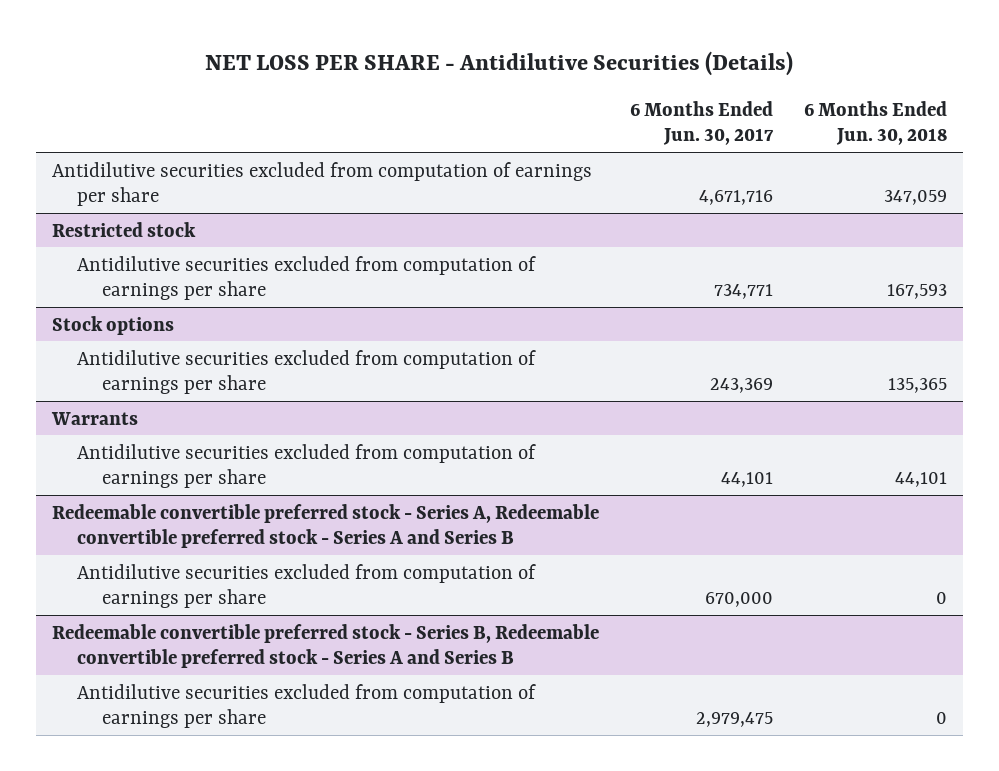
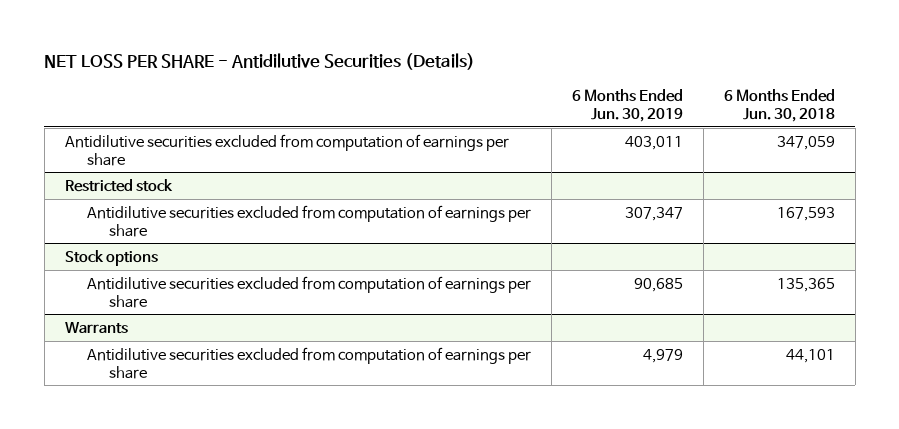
[629,100,774,146] 6 Months Ended Jun. 30, 2017 -> none
none -> [571,88,683,122] 6 Months Ended Jun. 30, 2019
[51,503,599,549] Redeemable convertible preferred stock - Series A, Redeemable convertible preferred stock - Series A and Series B -> none
[76,563,536,609] Antidilutive securities excluded from computation of earnings per share -> none
[51,623,599,669] Redeemable convertible preferred stock - Series B, Redeemable convertible preferred stock - Series A and Series B -> none
[76,683,536,729] Antidilutive securities excluded from computation of earnings per share -> none

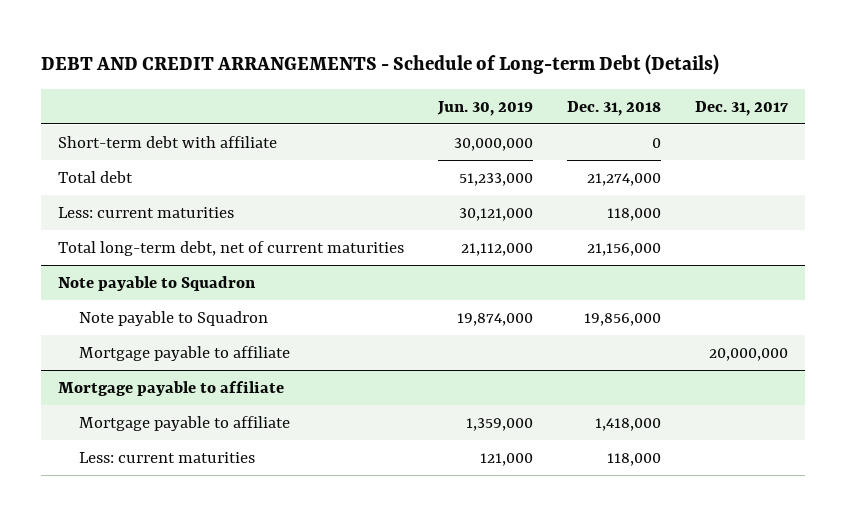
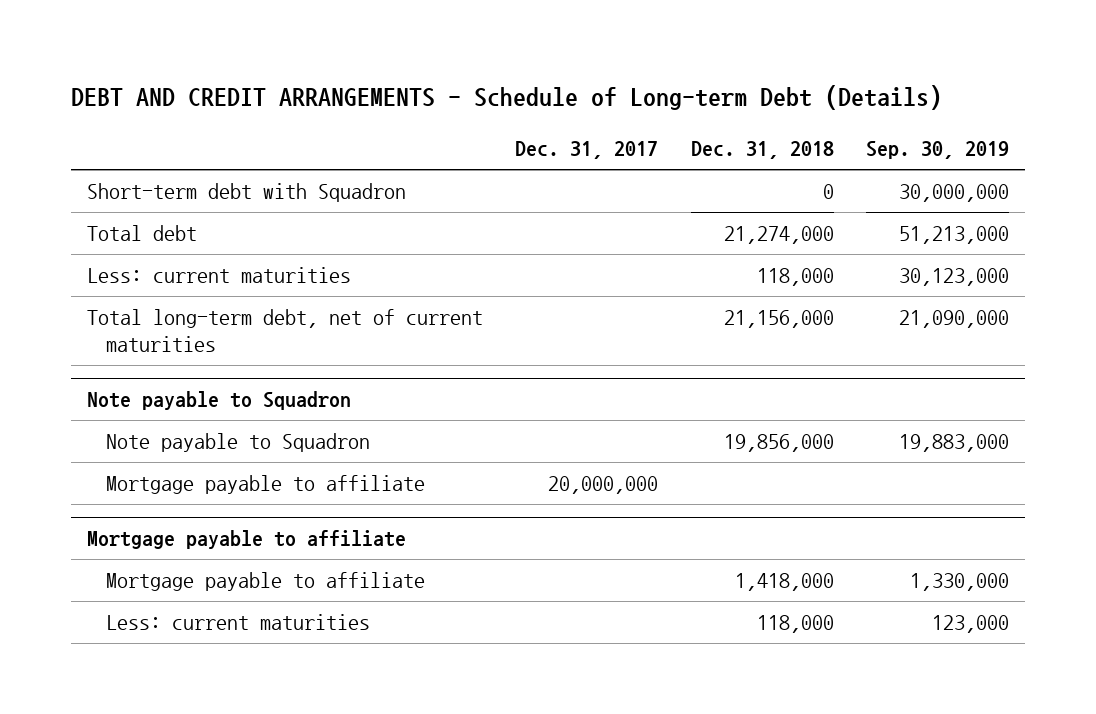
[437,100,534,116] Jun. 30, 2019 -> none
none -> [865,141,1009,160] Sep. 30, 2019
[57,135,277,148] Short-term debt with affiliate -> [87,182,407,202] Short-term debt with Squadron

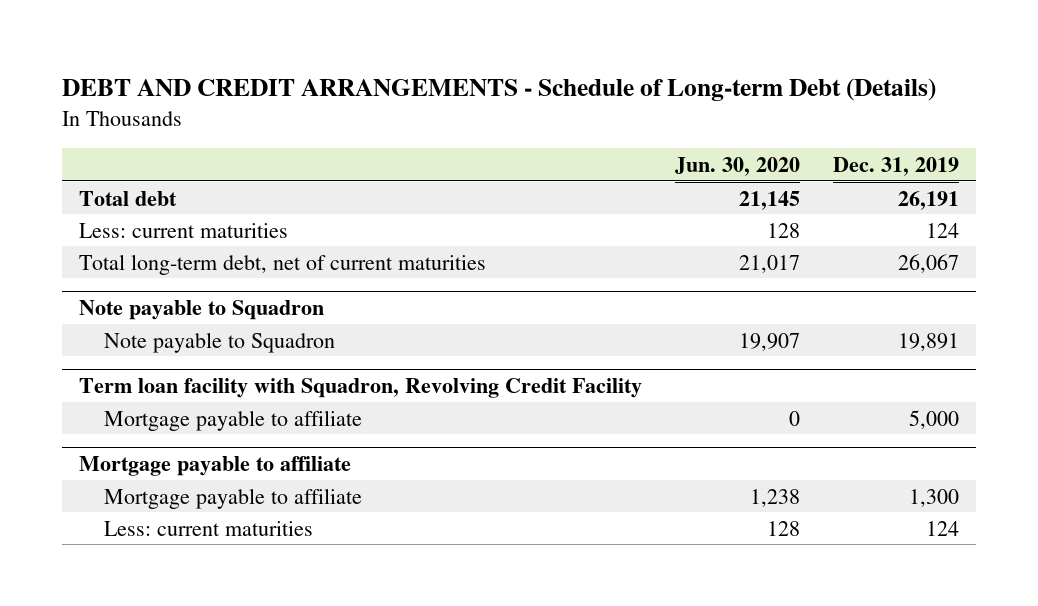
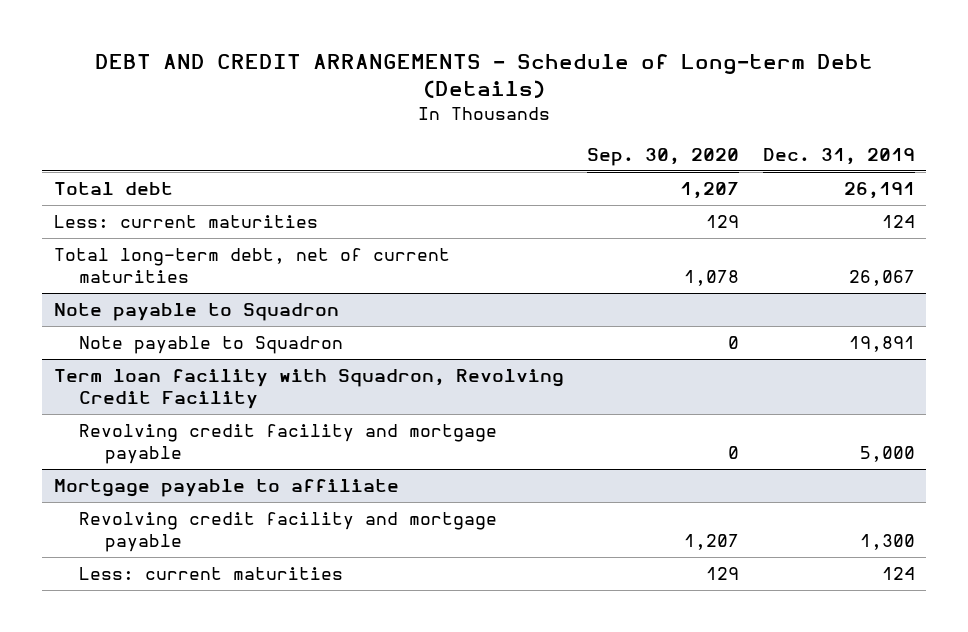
[675,156,801,176] Jun. 30, 2020 -> none
none -> [587,147,740,166] Sep. 30, 2020
[104,409,363,431] Mortgage payable to affiliate -> [79,424,498,465] Revolving credit facility and mortgage payable
[104,487,363,509] Mortgage payable to affiliate -> [79,512,498,553] Revolving credit facility and mortgage payable

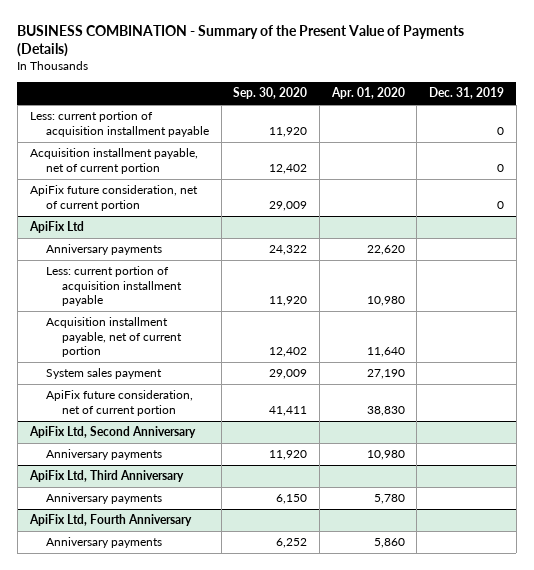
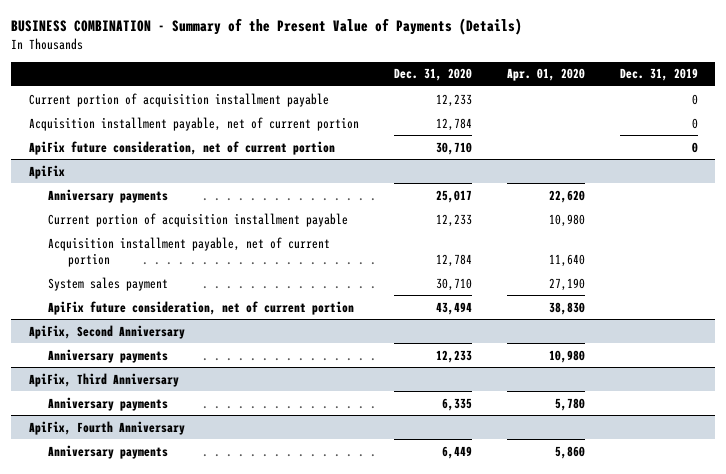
[233,87,308,100] Sep. 30, 2020 -> none
none -> [393,68,472,82] Dec. 31, 2020
[29,111,209,137] Less: current portion of acquisition installment payable -> [28,92,329,107] Current portion of acquisition installment payable
[28,221,84,234] ApiFix Ltd -> [28,164,65,179] ApiFix
[45,266,183,307] Less: current portion of acquisition installment payable -> [48,212,349,227] Current portion of acquisition installment payable
[28,426,196,439] ApiFix Ltd, Second Anniversary -> [28,324,185,339] ApiFix, Second Anniversary
[28,470,184,483] ApiFix Ltd, Third Anniversary -> [28,372,179,387] ApiFix, Third Anniversary
[28,514,192,527] ApiFix Ltd, Fourth Anniversary -> [28,420,185,435] ApiFix, Fourth Anniversary

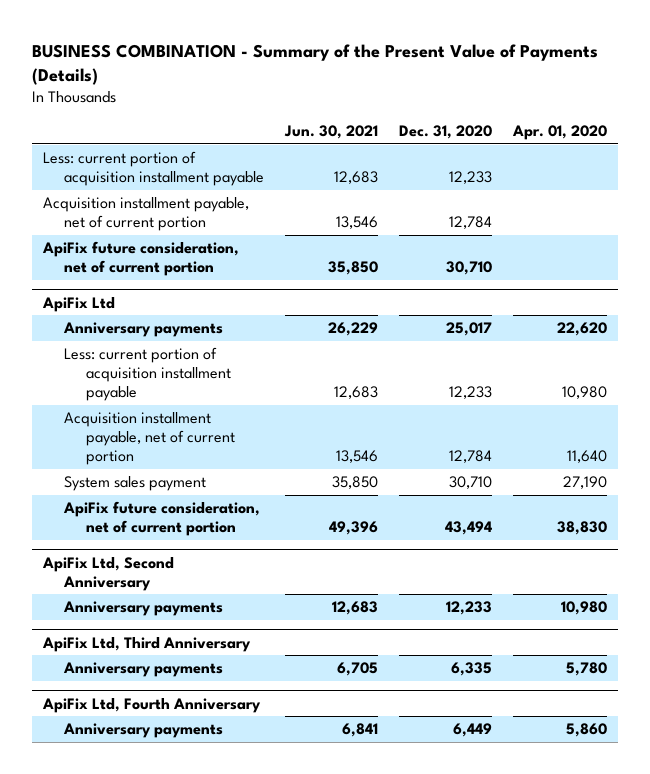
[619,68,698,82] Dec. 31, 2019 -> none
none -> [284,125,379,140] Jun. 30, 2021
[28,92,329,107] Current portion of acquisition installment payable -> [42,151,265,187] Less: current portion of acquisition installment payable
[28,164,65,179] ApiFix -> [41,296,115,312] ApiFix Ltd
[48,212,349,227] Current portion of acquisition installment payable -> [64,347,231,402] Less: current portion of acquisition installment payable
[28,324,185,339] ApiFix, Second Anniversary -> [41,556,174,591] ApiFix Ltd, Second Anniversary
[28,372,179,387] ApiFix, Third Anniversary -> [41,636,251,652] ApiFix Ltd, Third Anniversary
[28,420,185,435] ApiFix, Fourth Anniversary -> [41,697,261,713] ApiFix Ltd, Fourth Anniversary

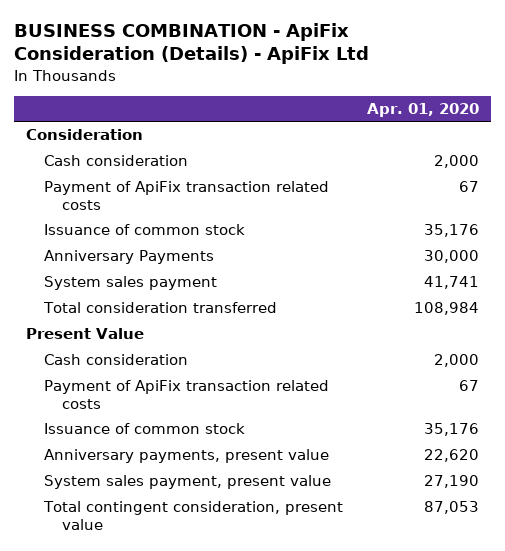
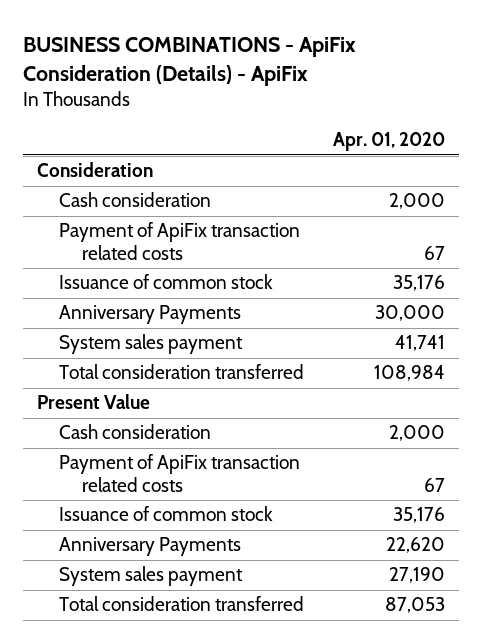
[13,22,369,65] BUSINESS COMBINATION - ApiFix Consideration (Details) - ApiFix Ltd -> [22,36,356,86] BUSINESS COMBINATIONS - ApiFix Consideration (Details) - ApiFix
[43,449,329,464] Anniversary payments, present value -> [59,537,242,557] Anniversary Payments
[43,475,331,490] System sales payment, present value -> [59,566,244,587] System sales payment
[42,501,343,530] Total contingent consideration, present value -> [59,596,305,612] Total consideration transferred

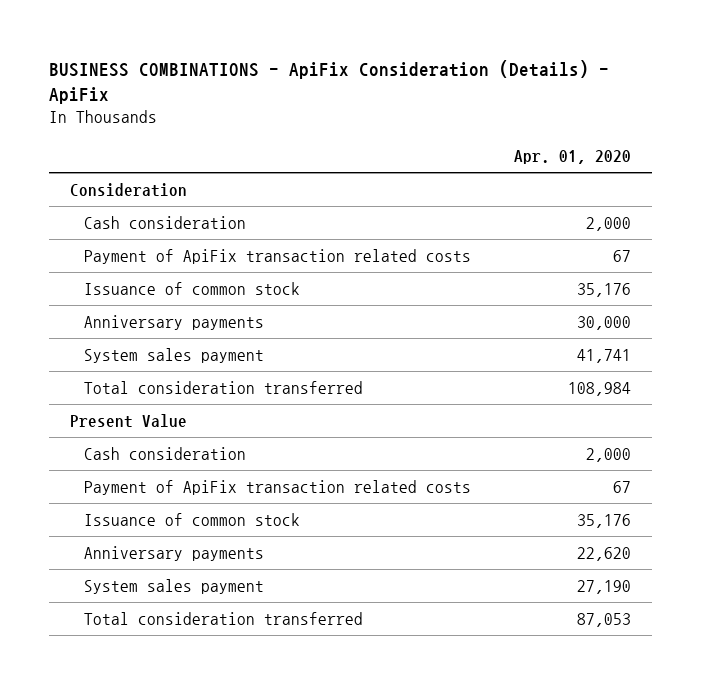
[59,305,242,325] Anniversary Payments -> [84,315,265,331] Anniversary payments
[59,537,242,557] Anniversary Payments -> [84,546,265,562] Anniversary payments

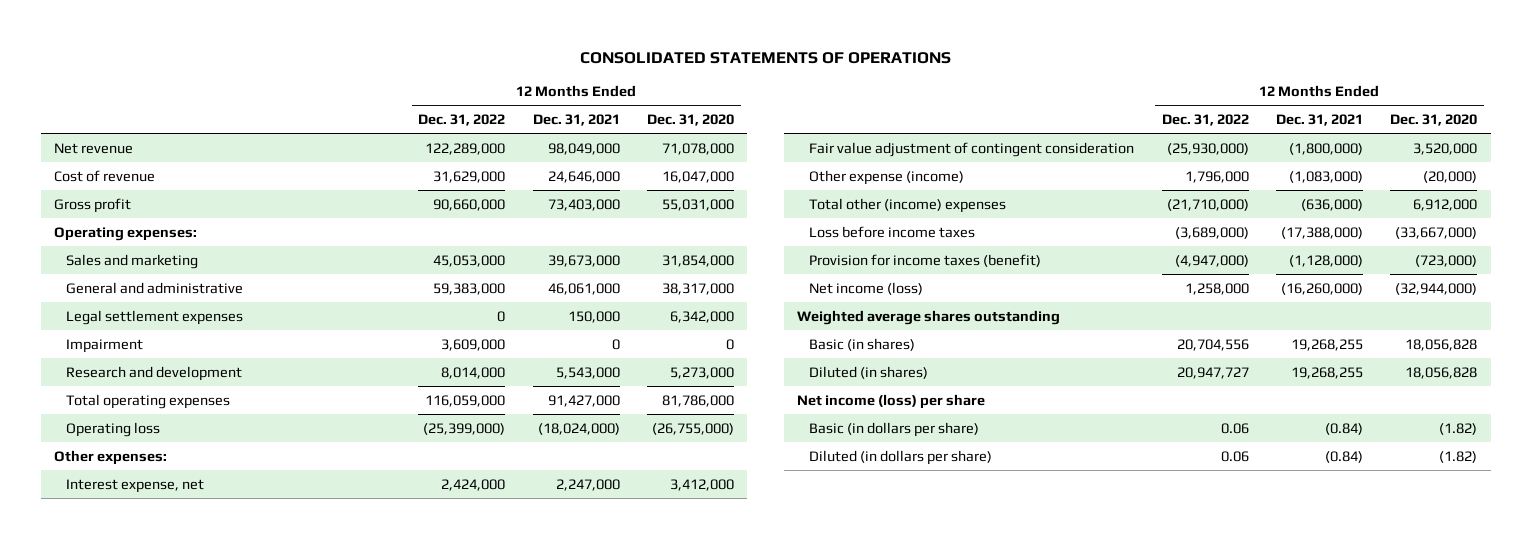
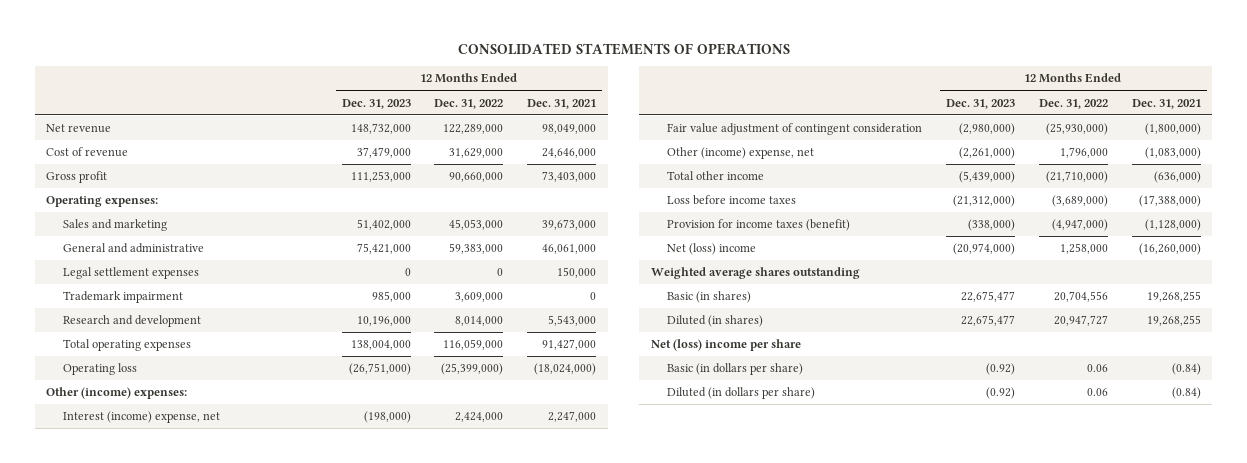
[646,114,734,127] Dec. 31, 2020 -> none
none -> [341,98,411,109] Dec. 31, 2023
[66,338,144,353] Impairment -> [62,291,183,304] Trademark impairment
[54,449,168,465] Other expenses: -> [46,387,188,400] Other (income) expenses:
[66,478,205,493] Interest expense, net -> [62,411,220,424] Interest (income) expense, net
[809,169,965,185] Other expense (income) -> [667,147,815,160] Other (income) expense, net
[809,197,1007,213] Total other (income) expenses -> [667,171,765,181] Total other income
[809,281,924,295] Net income (loss) -> [667,243,757,256] Net (loss) income
[797,393,986,409] Net income (loss) per share -> [650,339,801,352] Net (loss) income per share

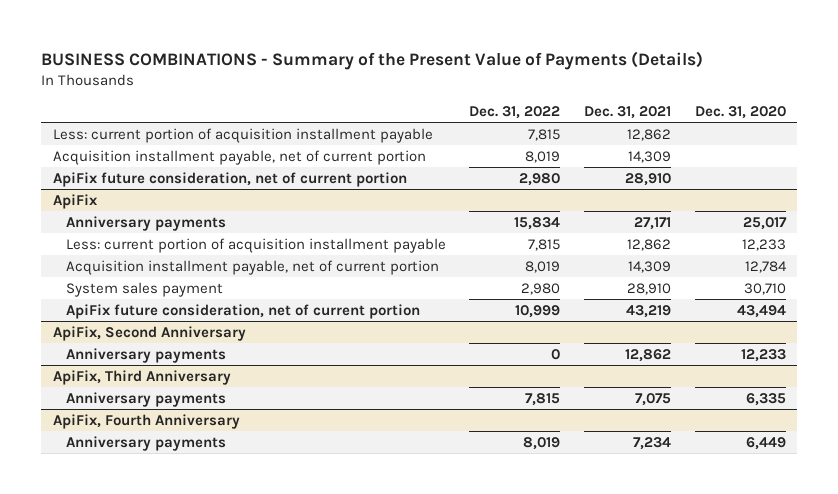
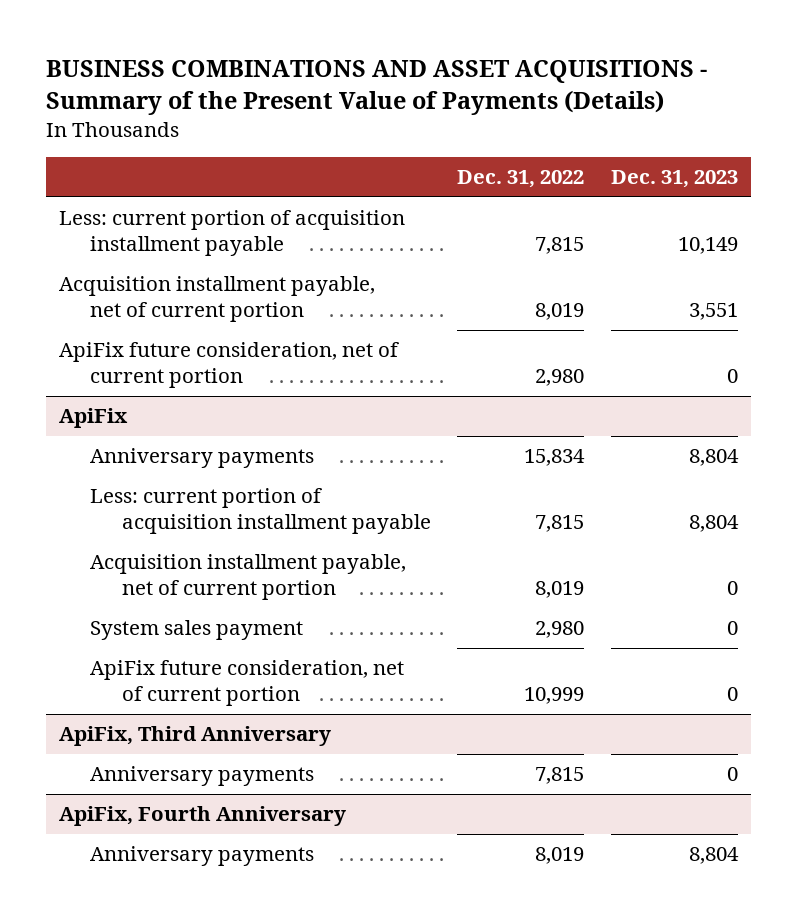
[41,50,704,70] BUSINESS COMBINATIONS - Summary of the Present Value of Payments (Details) -> [45,60,707,116] BUSINESS COMBINATIONS AND ASSET ACQUISITIONS - Summary of the Present Value of Payments (Details)
[584,105,672,119] Dec. 31, 2021 -> none
[694,105,786,119] Dec. 31, 2020 -> none
none -> [610,170,738,189] Dec. 31, 2023
[52,325,246,341] ApiFix, Second Anniversary -> none
[65,347,226,363] Anniversary payments -> none

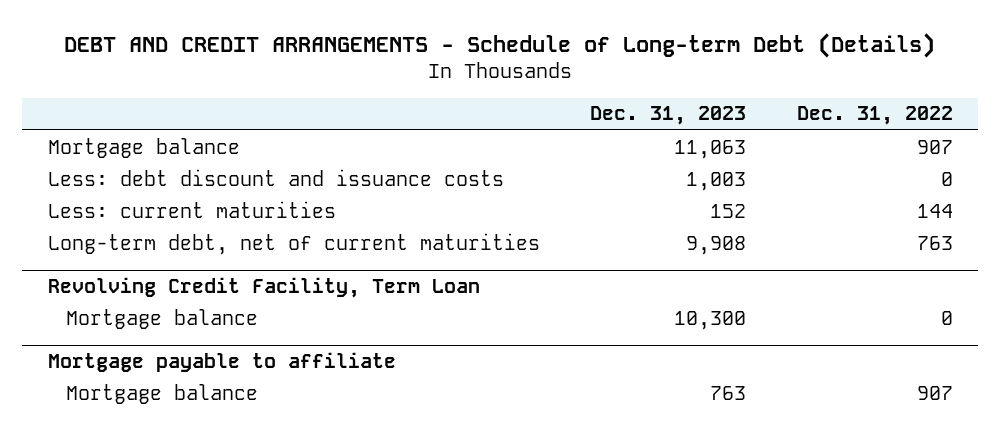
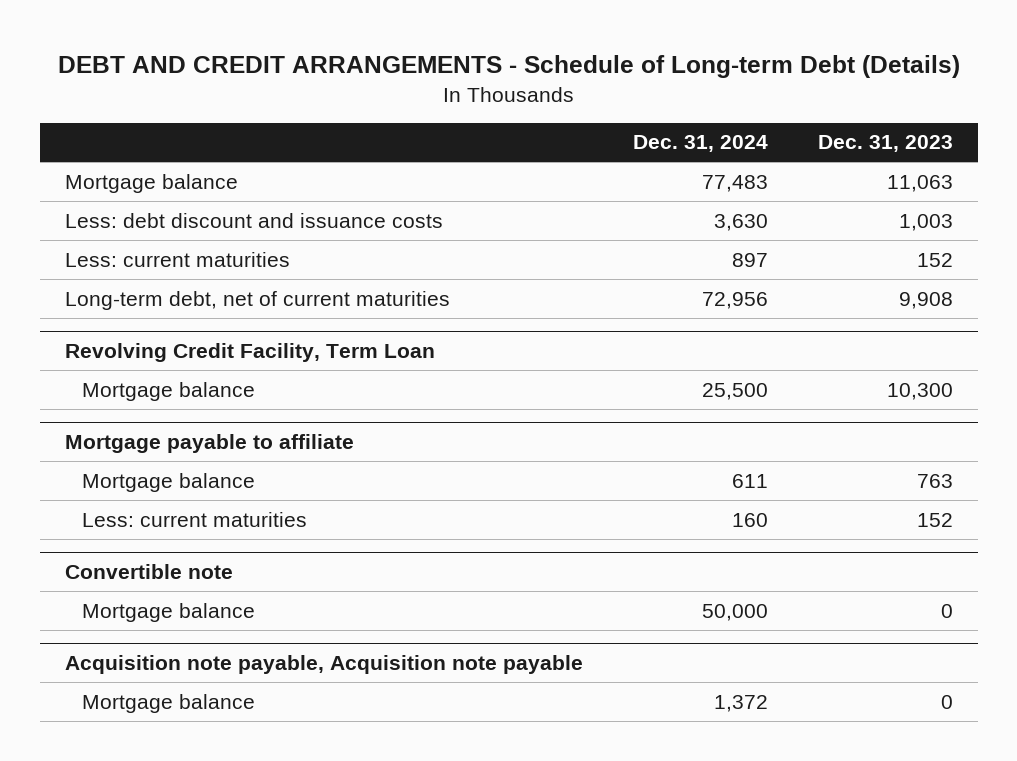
[796,106,953,126] Dec. 31, 2022 -> none
none -> [632,135,768,153] Dec. 31, 2024
none -> [82,511,308,527] Less: current maturities
none -> [64,563,233,579] Convertible note
none -> [82,602,256,622] Mortgage balance
none -> [64,654,583,674] Acquisition note payable, Acquisition note payable
none -> [82,693,256,713] Mortgage balance

